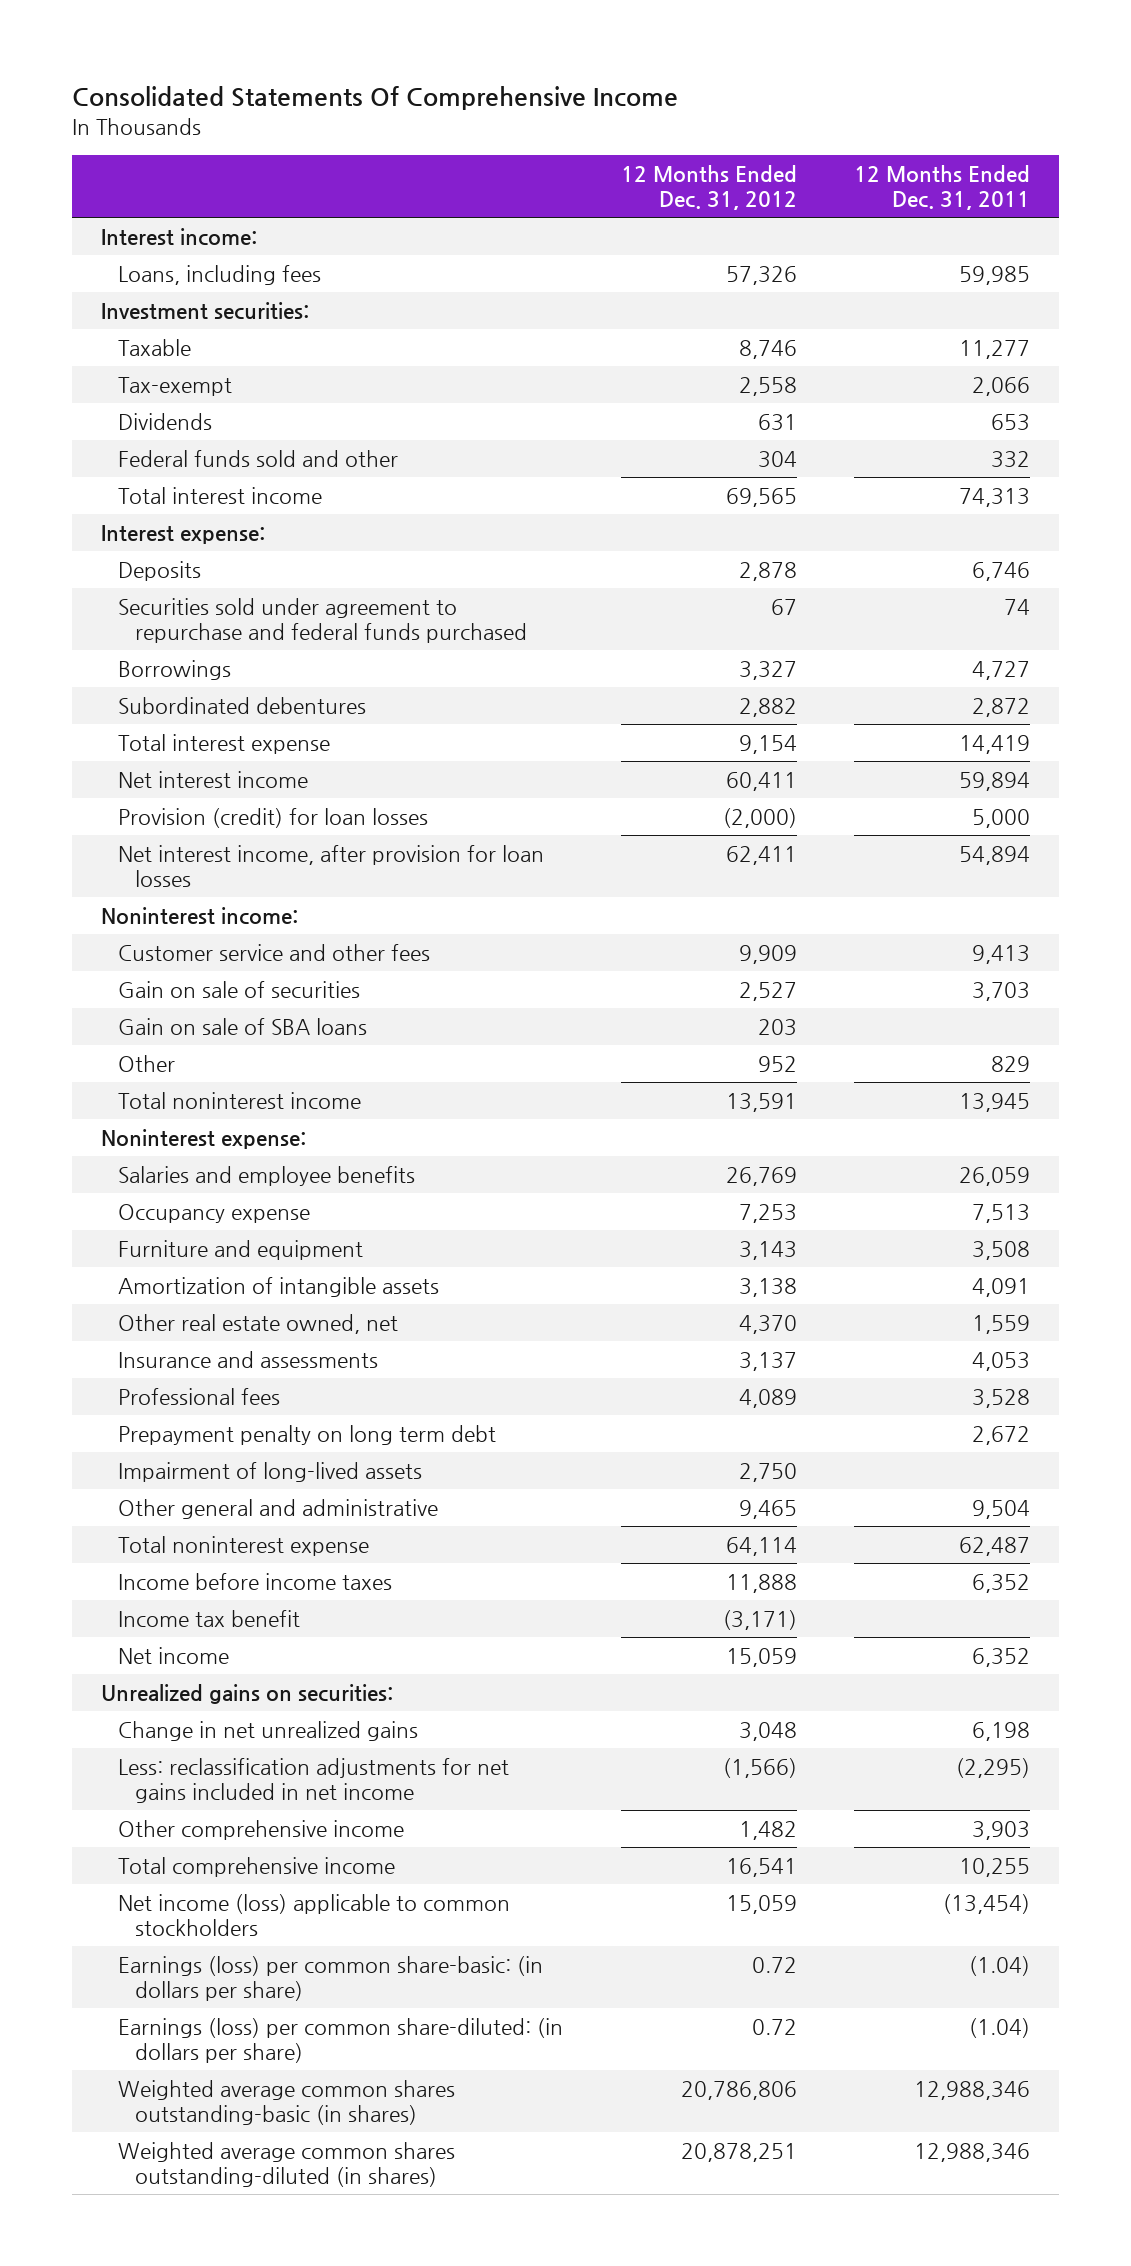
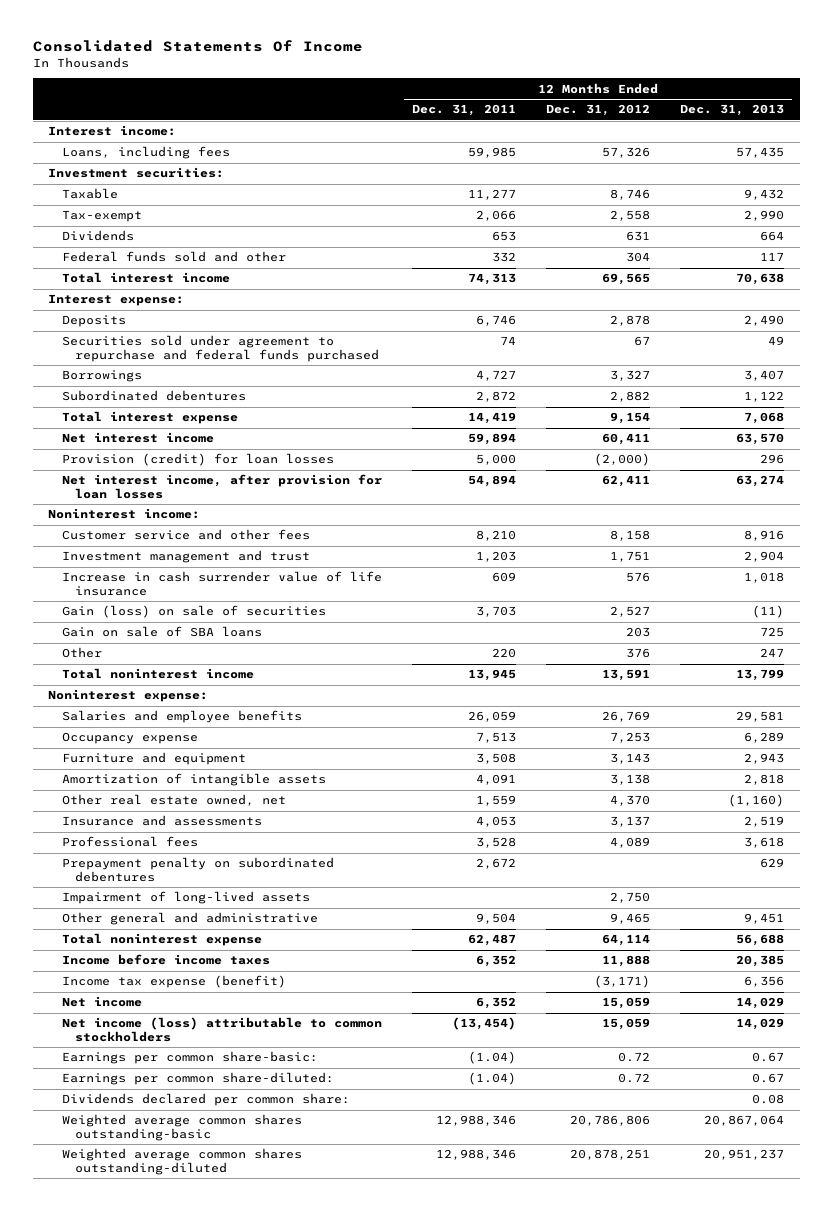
[72,86,679,111] Consolidated Statements Of Comprehensive Income -> [32,40,363,53] Consolidated Statements Of Income
none -> [680,104,785,117] Dec. 31, 2013
[738,944,797,964] 9,909 -> [610,530,651,542] 8,158
[972,944,1031,964] 9,413 -> [475,530,516,542] 8,210
none -> [61,550,310,564] Investment management and trust
none -> [61,571,382,596] Increase in cash surrender value of life insurance
[118,980,361,998] Gain on sale of securities -> [61,605,326,619] Gain (loss) on sale of securities
[757,1055,797,1072] 952 -> [626,648,651,659] 376
[991,1055,1031,1072] 829 -> [491,648,516,659] 220
[118,1424,497,1445] Prepayment penalty on long term debt -> [61,857,334,882] Prepayment penalty on subordinated debentures
[118,1609,301,1627] Income tax benefit -> [61,975,286,989] Income tax expense (benefit)
[101,1683,394,1704] Unrealized gains on securities: -> none
[118,1720,419,1741] Change in net unrealized gains -> none
[118,1757,510,1804] Less: reclassification adjustments for net gains included in net income -> none
[118,1819,405,1840] Other comprehensive income -> none
[118,1856,396,1877] Total comprehensive income -> none
[118,1893,511,1937] Net income (loss) applicable to common stockholders -> [61,1017,382,1042] Net income (loss) attributable to common stockholders
[118,1955,544,2002] Earnings (loss) per common share-basic: (in dollars per share) -> [61,1051,318,1065] Earnings per common share-basic:
[118,2017,564,2064] Earnings (loss) per common share-diluted: (in dollars per share) -> [61,1072,334,1086] Earnings per common share-diluted:
none -> [61,1093,350,1107] Dividends declared per common share:
[118,2079,456,2126] Weighted average common shares outstanding-basic (in shares) -> [61,1114,302,1141] Weighted average common shares outstanding-basic
[118,2141,456,2188] Weighted average common shares outstanding-diluted (in shares) -> [61,1148,302,1175] Weighted average common shares outstanding-diluted

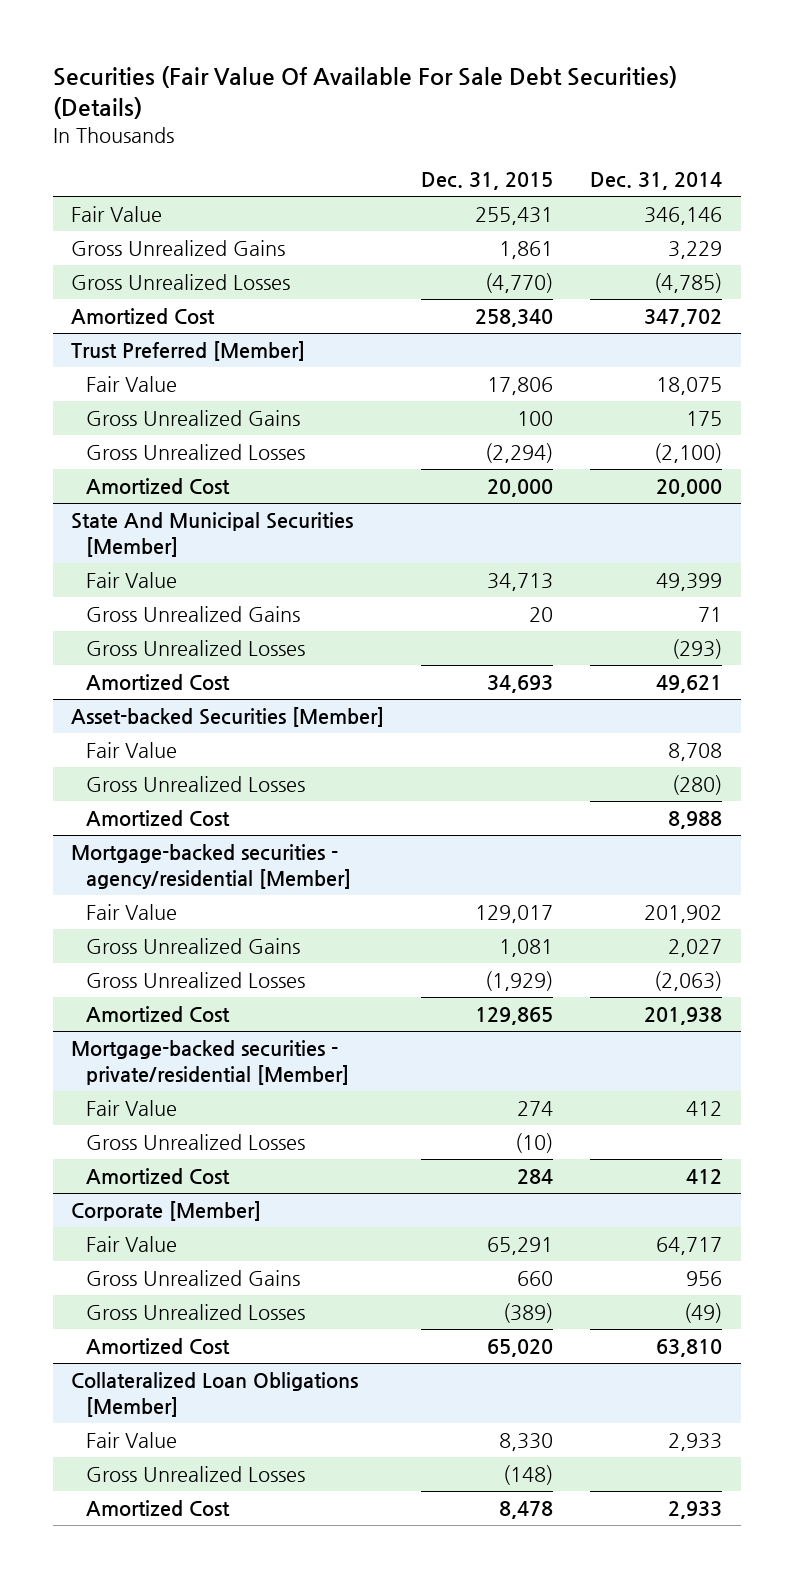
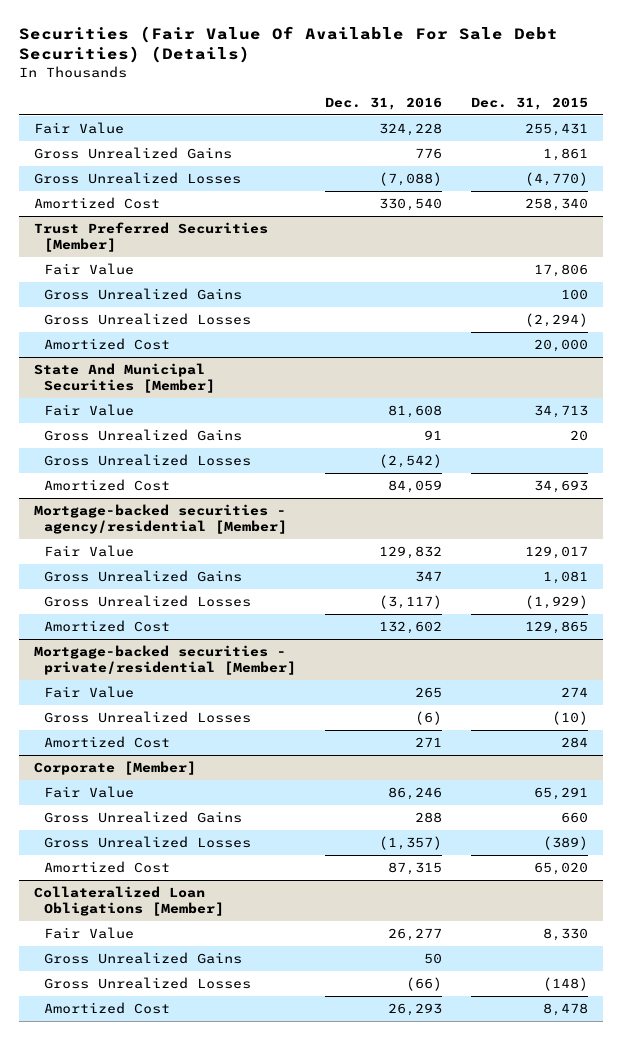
[590,171,723,190] Dec. 31, 2014 -> none
none -> [324,96,442,110] Dec. 31, 2016
[71,341,306,362] Trust Preferred [Member] -> [33,222,268,253] Trust Preferred Securities [Member]
[71,707,385,728] Asset-backed Securities [Member] -> none
[86,742,178,759] Fair Value -> none
[86,776,306,793] Gross Unrealized Losses -> none
[86,810,231,827] Amortized Cost -> none
none -> [43,952,242,965] Gross Unrealized Gains

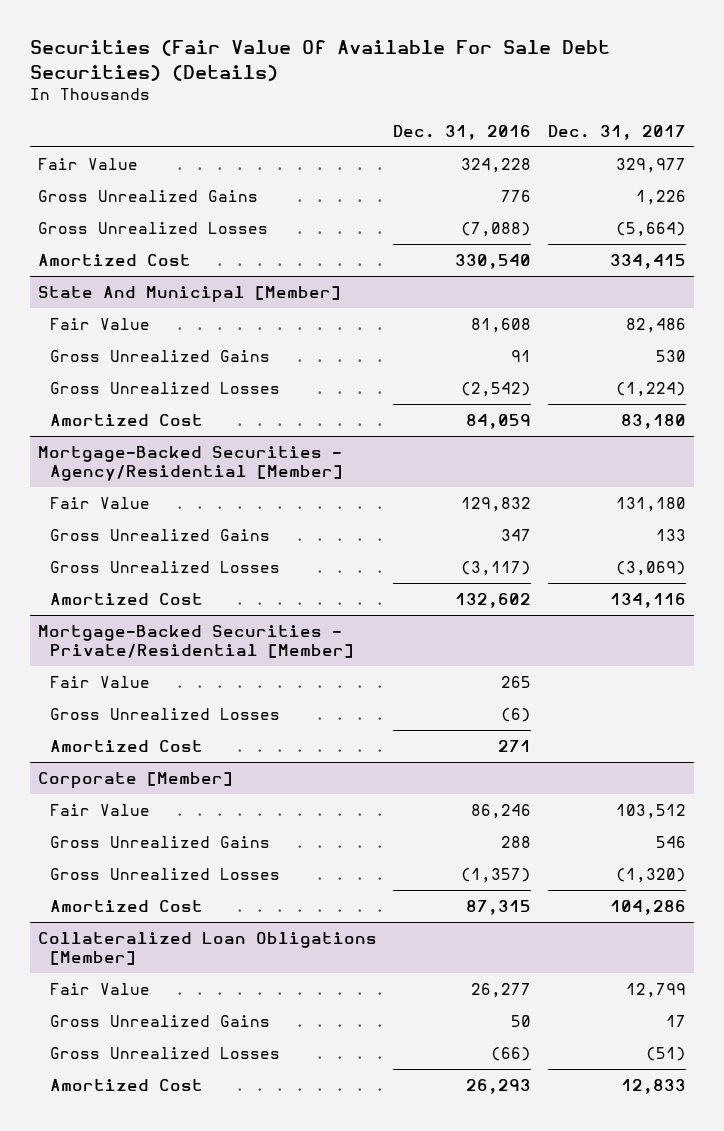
[471,96,589,110] Dec. 31, 2015 -> none
none -> [547,125,686,141] Dec. 31, 2017
[33,222,268,253] Trust Preferred Securities [Member] -> none
[43,263,134,276] Fair Value -> none
[43,288,242,301] Gross Unrealized Gains -> none
[43,313,251,326] Gross Unrealized Losses -> none
[43,338,170,351] Amortized Cost -> none
[33,363,215,394] State And Municipal Securities [Member] -> [38,285,342,302] State And Municipal [Member]
[33,504,287,535] Mortgage-backed securities - agency/residential [Member] -> [38,445,343,482] Mortgage-Backed Securities - Agency/Residential [Member]
[33,645,296,676] Mortgage-backed securities - private/residential [Member] -> [38,624,354,659] Mortgage-Backed Securities - Private/Residential [Member]

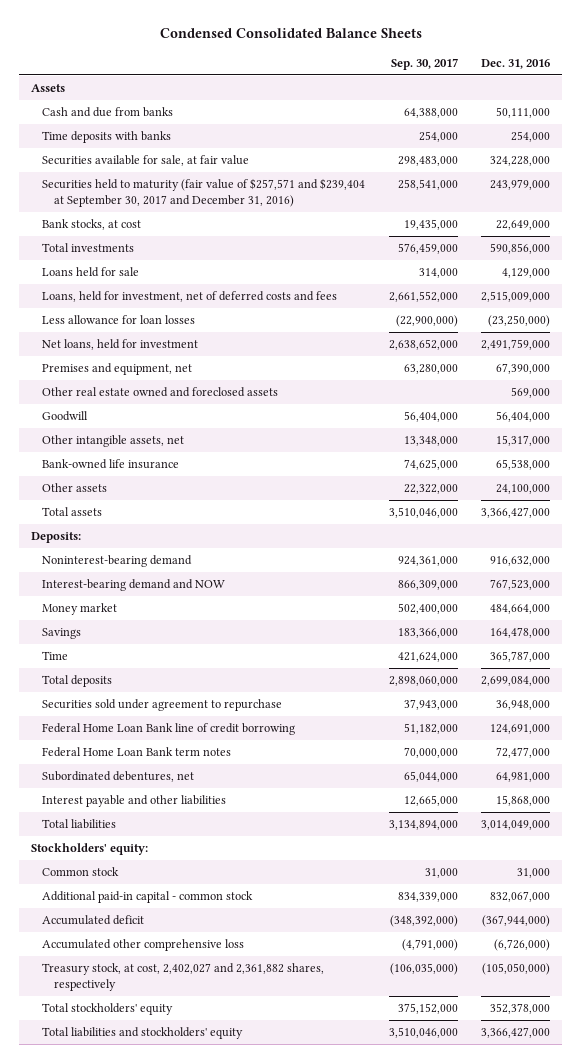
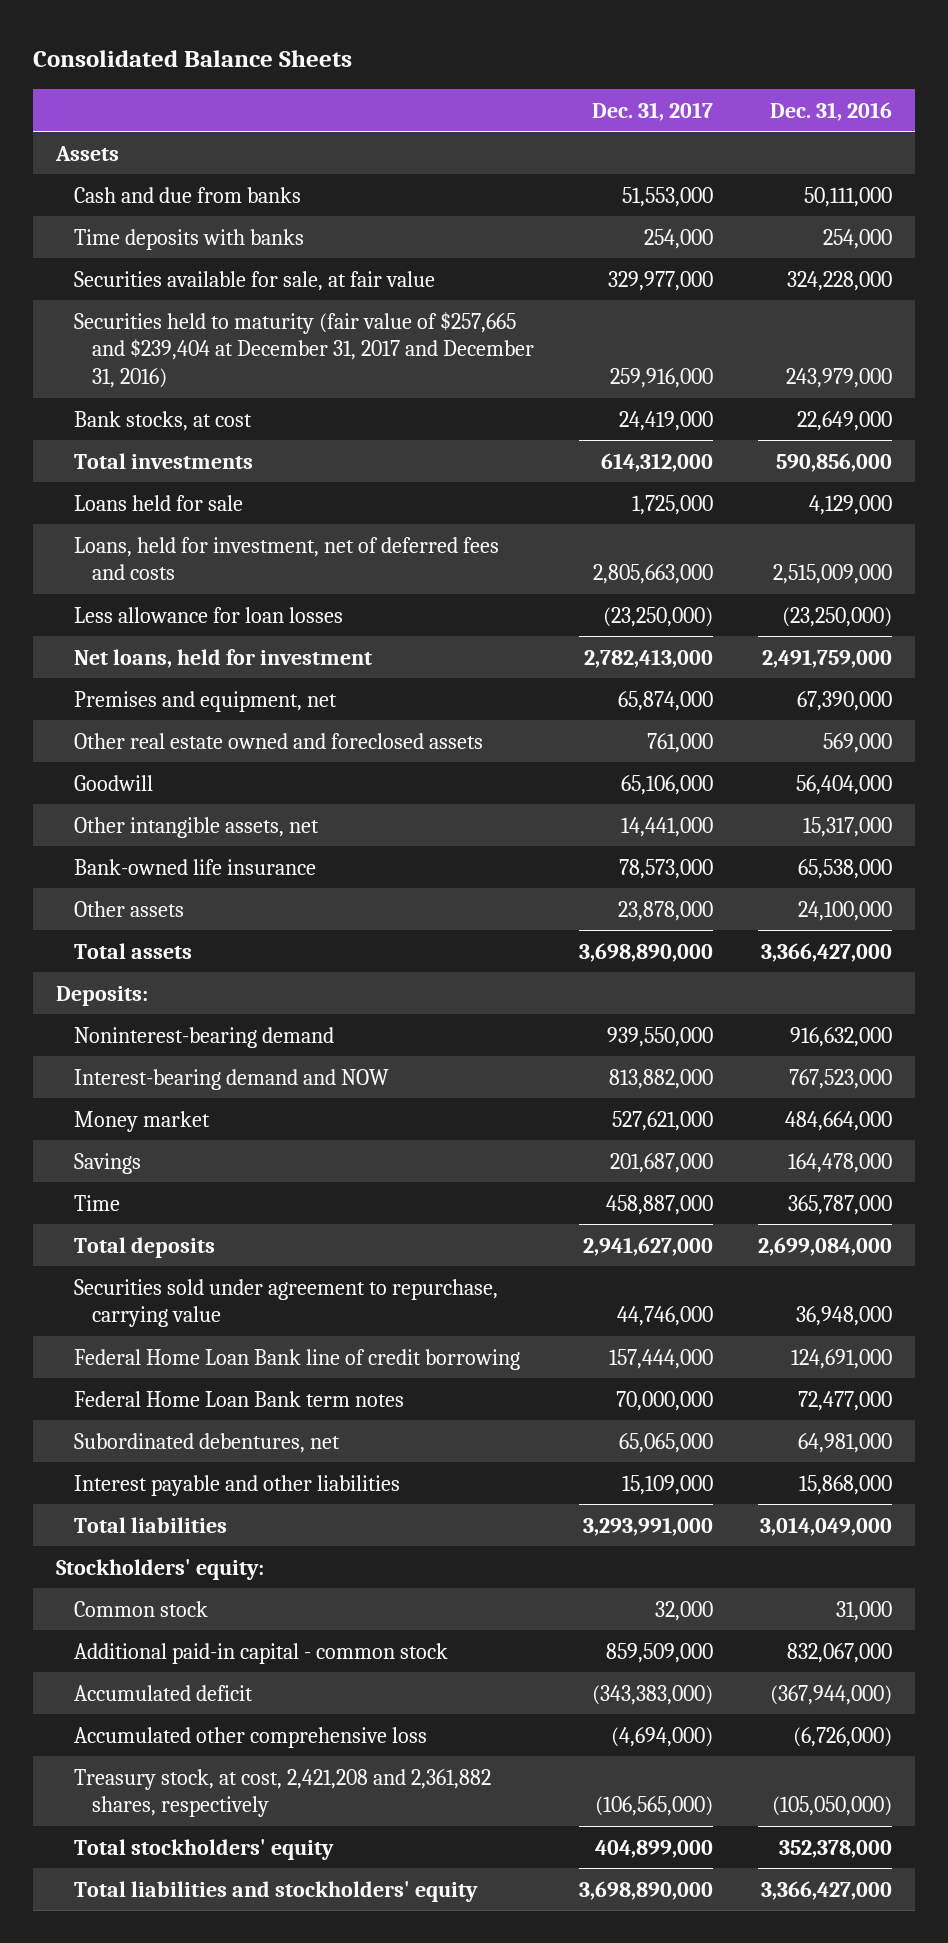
[159,28,422,39] Condensed Consolidated Balance Sheets -> [33,50,353,68] Consolidated Balance Sheets
[390,57,458,70] Sep. 30, 2017 -> none
none -> [591,101,713,121] Dec. 31, 2017
[42,178,366,208] Securities held to maturity (fair value of $257,571 and $239,404 at September 30, 2017 and December 31, 2016) -> [73,311,534,388] Securities held to maturity (fair value of $257,665 and $239,404 at December 31, 2017 and December 31, 2016)
[42,291,338,303] Loans, held for investment, net of deferred costs and fees -> [73,536,499,581] Loans, held for investment, net of deferred fees and costs
[42,699,283,712] Securities sold under agreement to repurchase -> [73,1278,498,1328] Securities sold under agreement to repurchase, carrying value
[42,963,325,992] Treasury stock, at cost, 2,402,027 and 2,361,882 shares, respectively -> [73,1768,491,1818] Treasury stock, at cost, 2,421,208 and 2,361,882 shares, respectively

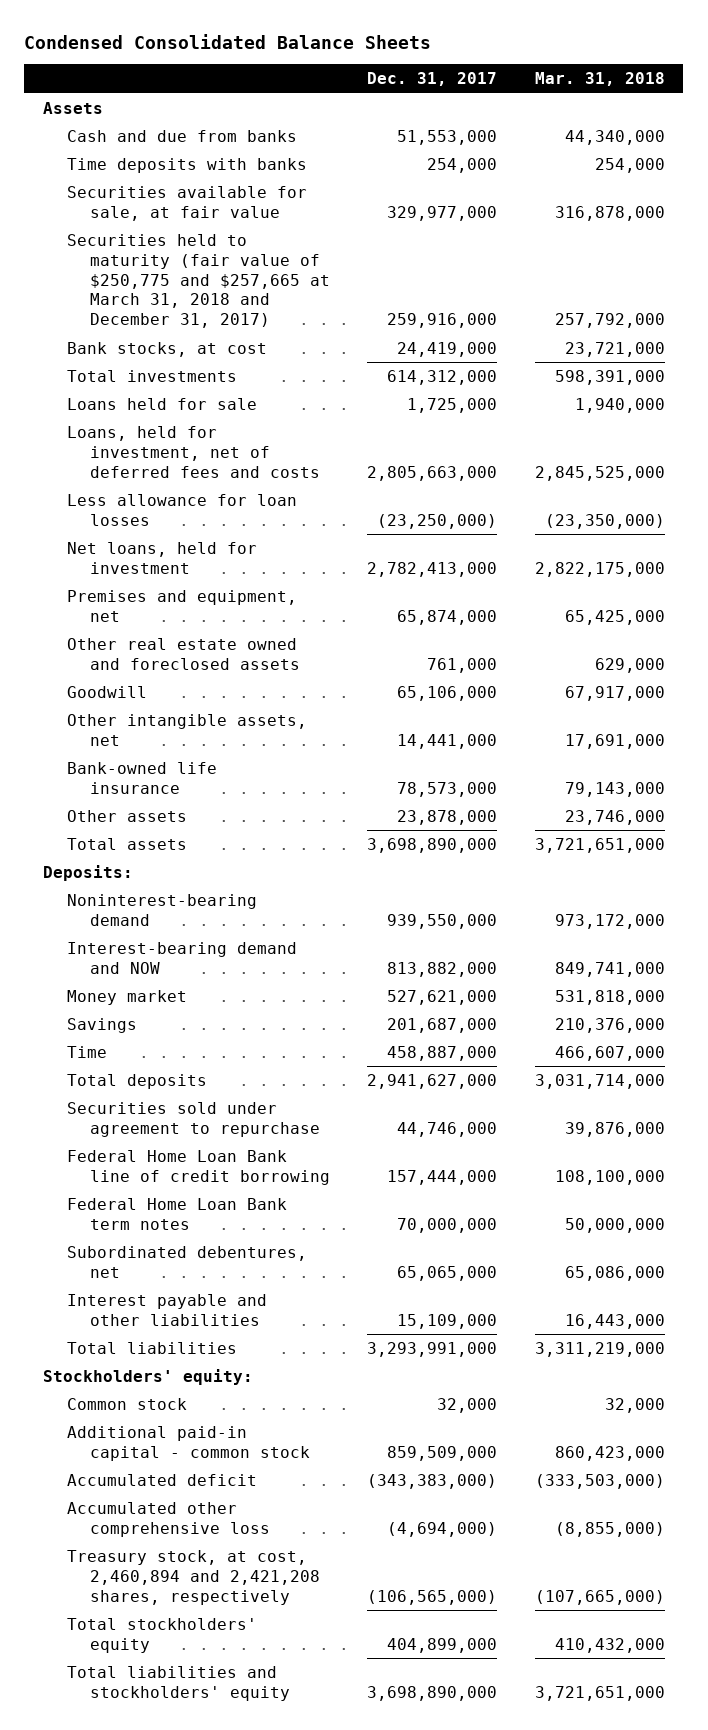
[33,50,353,68] Consolidated Balance Sheets -> [24,33,432,49] Condensed Consolidated Balance Sheets
[770,101,893,121] Dec. 31, 2016 -> none
none -> [534,72,665,87] Mar. 31, 2018
[73,311,534,388] Securities held to maturity (fair value of $257,665 and $239,404 at December 31, 2017 and December 31, 2016) -> [66,233,331,329] Securities held to maturity (fair value of $250,775 and $257,665 at March 31, 2018 and December 31, 2017)
[73,1278,498,1328] Securities sold under agreement to repurchase, carrying value -> [66,1101,321,1137] Securities sold under agreement to repurchase
[73,1768,491,1818] Treasury stock, at cost, 2,421,208 and 2,361,882 shares, respectively -> [66,1549,321,1605] Treasury stock, at cost, 2,460,894 and 2,421,208 shares, respectively

